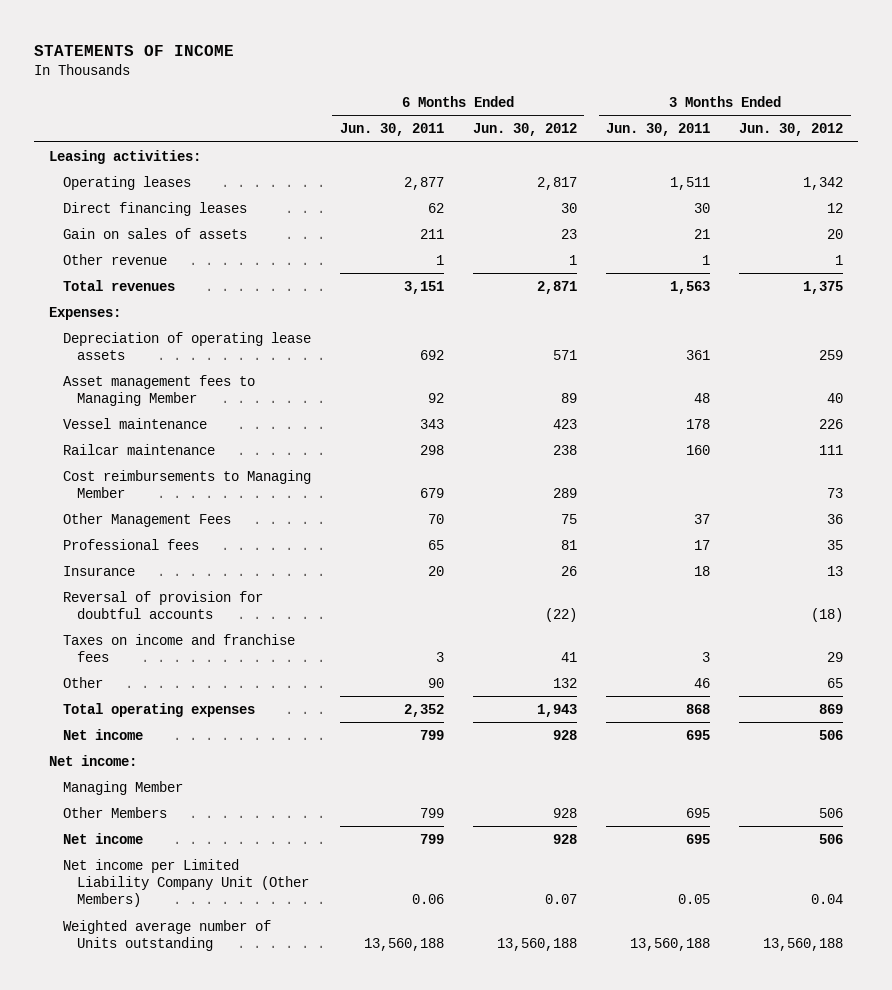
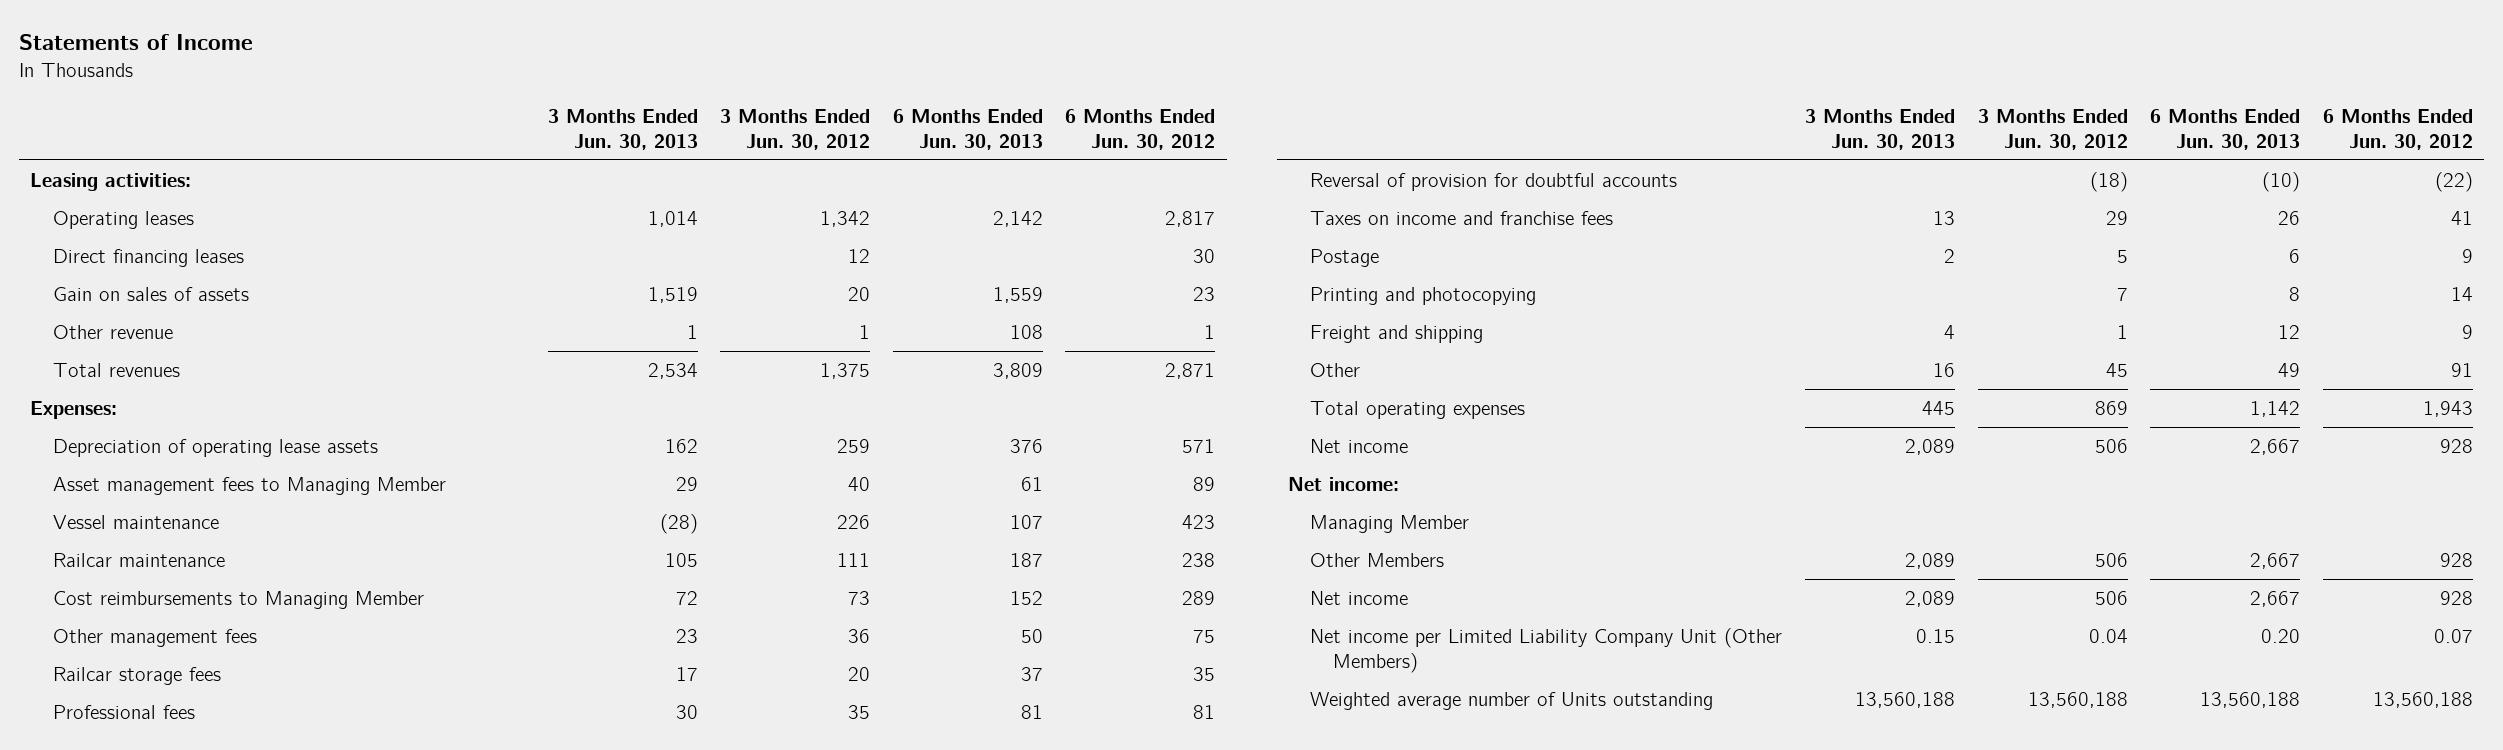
[34,44,235,56] STATEMENTS OF INCOME -> [19,34,254,51] Statements of Income
[339,123,444,137] Jun. 30, 2011 -> none
[606,123,711,137] Jun. 30, 2011 -> none
none -> [547,109,698,150] 3 Months Ended Jun. 30, 2013
none -> [892,109,1043,150] 6 Months Ended Jun. 30, 2013
[62,512,231,527] Other Management Fees -> [52,628,257,647] Other management fees
none -> [52,666,221,685] Railcar storage fees
[62,565,135,576] Insurance -> none
none -> [1310,248,1380,267] Postage
none -> [1310,286,1537,305] Printing and photocopying
none -> [1310,324,1484,343] Freight and shipping
[552,677,577,688] 132 -> [2450,362,2473,377] 91
[827,677,844,688] 65 -> [2105,362,2128,377] 45

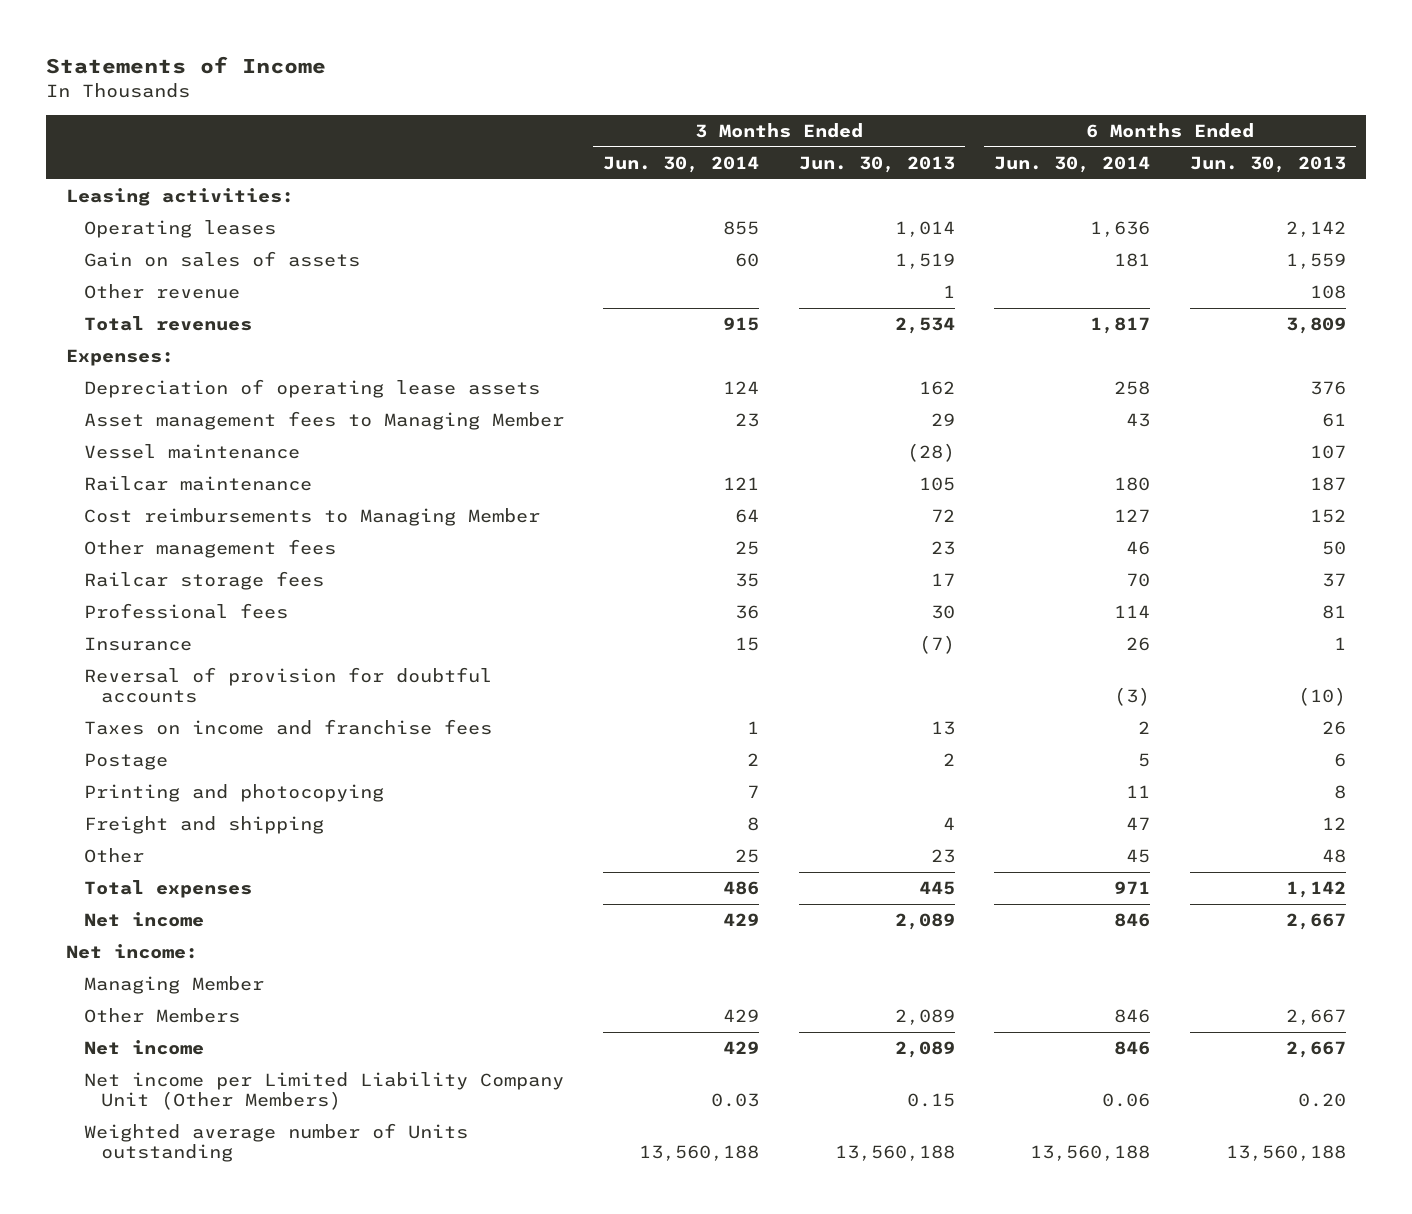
[720,109,871,150] 3 Months Ended Jun. 30, 2012 -> none
[1065,109,1216,150] 6 Months Ended Jun. 30, 2012 -> none
none -> [603,155,760,173] Jun. 30, 2014
none -> [994,155,1151,173] Jun. 30, 2014
[52,248,244,267] Direct financing leases -> none
none -> [83,637,192,652] Insurance
[1933,362,1956,377] 16 -> [930,849,955,864] 23
[2278,362,2301,377] 49 -> [1321,849,1346,864] 48
[1310,400,1526,419] Total operating expenses -> [83,880,252,899] Total expenses

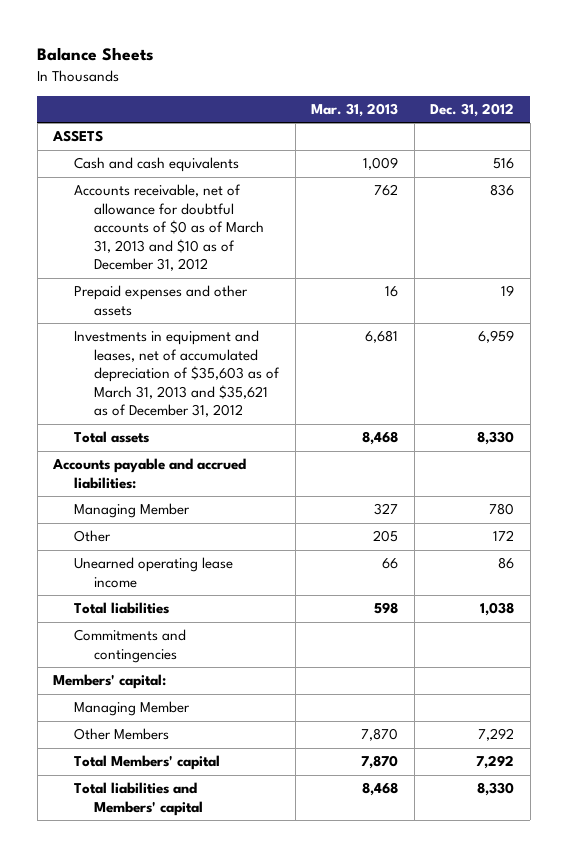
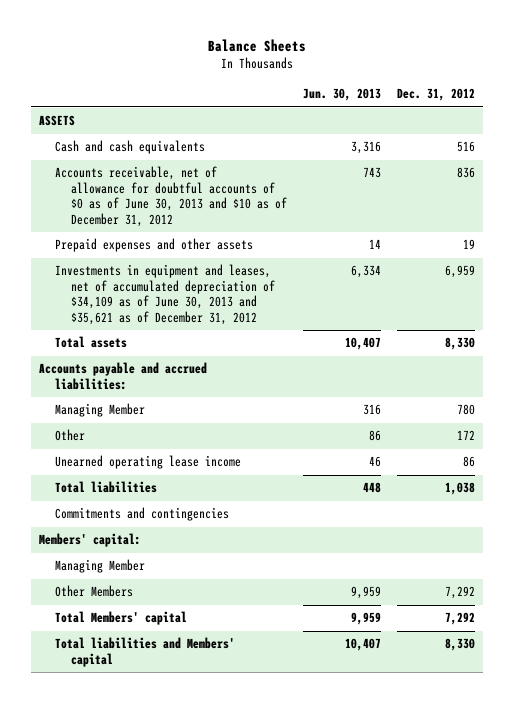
[311,102,399,117] Mar. 31, 2013 -> none
none -> [303,88,382,102] Jun. 30, 2013
[73,184,265,272] Accounts receivable, net of allowance for doubtful accounts of $0 as of March 31, 2013 and $10 as of December 31, 2012 -> [55,166,288,227] Accounts receivable, net of allowance for doubtful accounts of $0 as of June 30, 2013 and $10 as of December 31, 2012
[73,330,281,418] Investments in equipment and leases, net of accumulated depreciation of $35,603 as of March 31, 2013 and $35,621 as of December 31, 2012 -> [55,264,276,325] Investments in equipment and leases, net of accumulated depreciation of $34,109 as of June 30, 2013 and $35,621 as of December 31, 2012

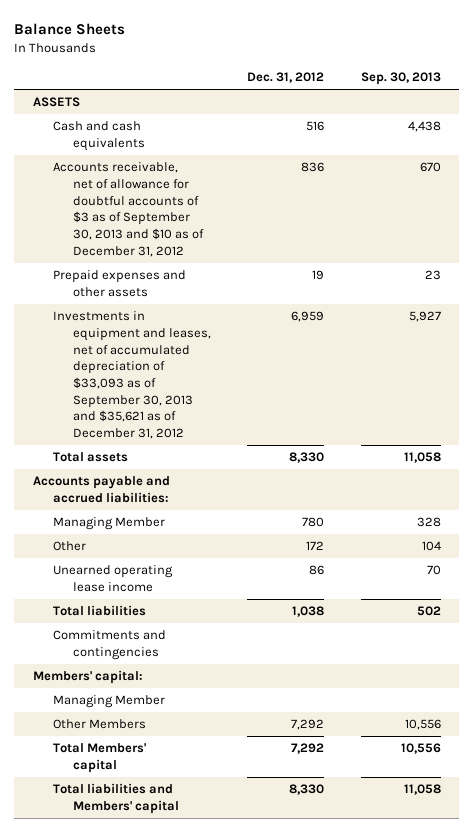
[303,88,382,102] Jun. 30, 2013 -> none
none -> [360,71,441,85] Sep. 30, 2013
[55,166,288,227] Accounts receivable, net of allowance for doubtful accounts of $0 as of June 30, 2013 and $10 as of December 31, 2012 -> [52,162,204,257] Accounts receivable, net of allowance for doubtful accounts of $3 as of September 30, 2013 and $10 as of December 31, 2012
[55,264,276,325] Investments in equipment and leases, net of accumulated depreciation of $34,109 as of June 30, 2013 and $35,621 as of December 31, 2012 -> [52,311,211,440] Investments in equipment and leases, net of accumulated depreciation of $33,093 as of September 30, 2013 and $35,621 as of December 31, 2012

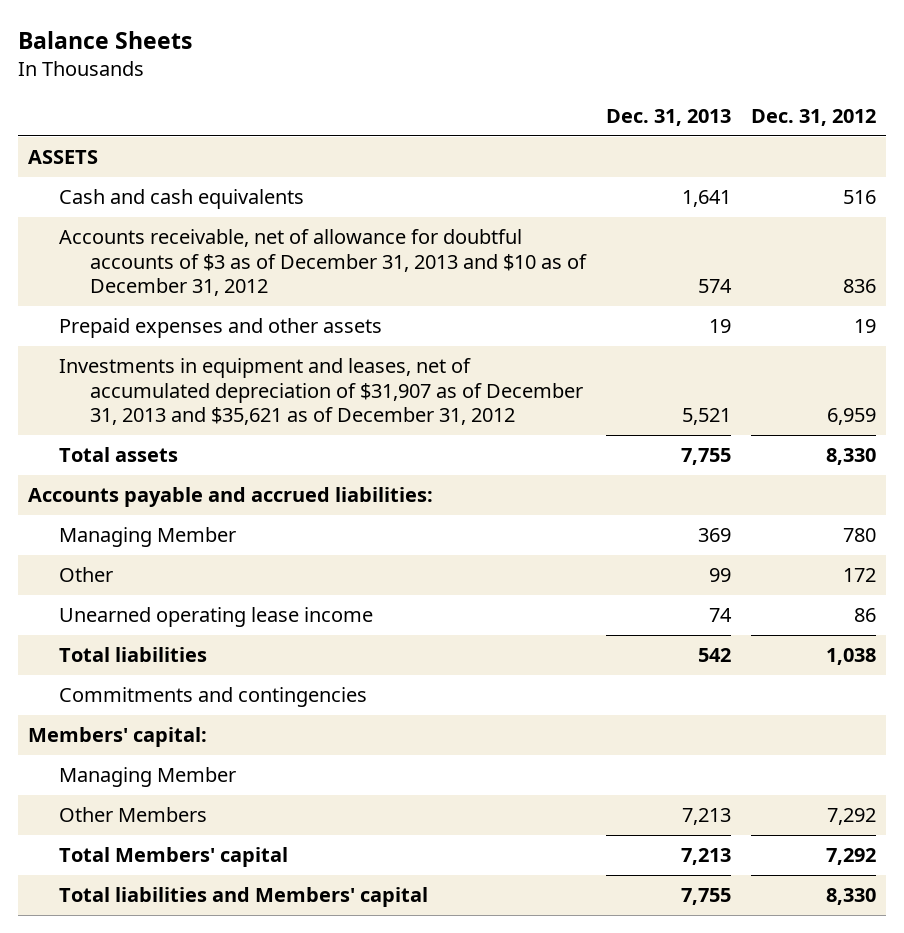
[360,71,441,85] Sep. 30, 2013 -> none
none -> [606,109,732,127] Dec. 31, 2013
[52,162,204,257] Accounts receivable, net of allowance for doubtful accounts of $3 as of September 30, 2013 and $10 as of December 31, 2012 -> [59,229,588,297] Accounts receivable, net of allowance for doubtful accounts of $3 as of December 31, 2013 and $10 as of December 31, 2012
[52,311,211,440] Investments in equipment and leases, net of accumulated depreciation of $33,093 as of September 30, 2013 and $35,621 as of December 31, 2012 -> [59,358,584,426] Investments in equipment and leases, net of accumulated depreciation of $31,907 as of December 31, 2013 and $35,621 as of December 31, 2012

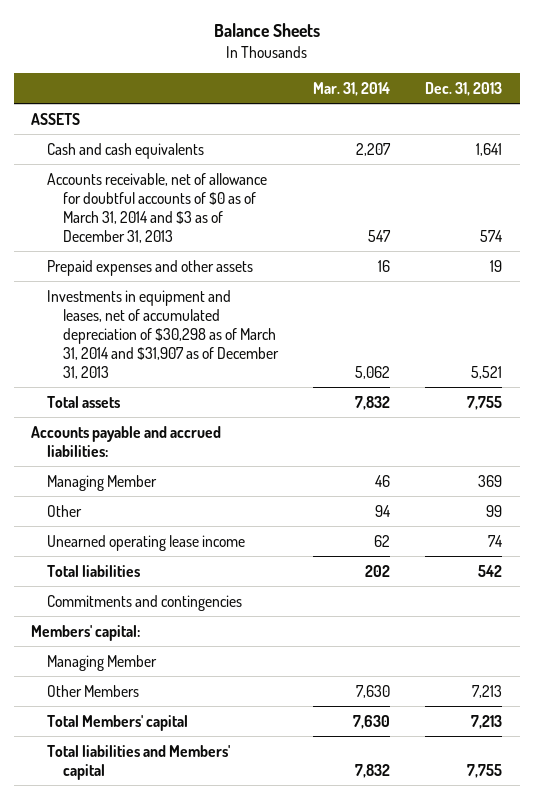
[750,109,876,127] Dec. 31, 2012 -> none
none -> [313,81,391,96] Mar. 31, 2014
[59,229,588,297] Accounts receivable, net of allowance for doubtful accounts of $3 as of December 31, 2013 and $10 as of December 31, 2012 -> [47,172,268,243] Accounts receivable, net of allowance for doubtful accounts of $0 as of March 31, 2014 and $3 as of December 31, 2013
[59,358,584,426] Investments in equipment and leases, net of accumulated depreciation of $31,907 as of December 31, 2013 and $35,621 as of December 31, 2012 -> [47,289,280,379] Investments in equipment and leases, net of accumulated depreciation of $30,298 as of March 31, 2014 and $31,907 as of December 31, 2013

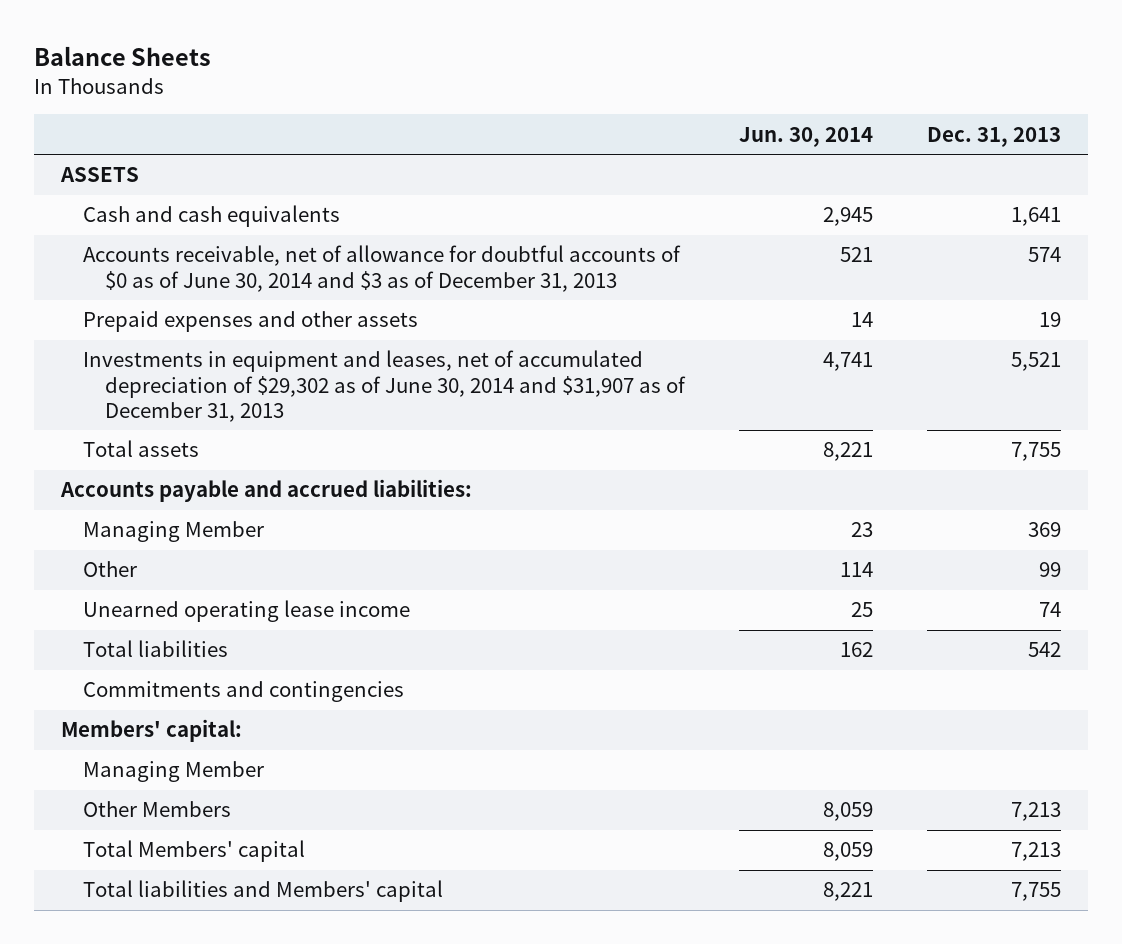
[313,81,391,96] Mar. 31, 2014 -> none
none -> [738,126,873,147] Jun. 30, 2014
[47,172,268,243] Accounts receivable, net of allowance for doubtful accounts of $0 as of March 31, 2014 and $3 as of December 31, 2013 -> [83,245,682,292] Accounts receivable, net of allowance for doubtful accounts of $0 as of June 30, 2014 and $3 as of December 31, 2013
[47,289,280,379] Investments in equipment and leases, net of accumulated depreciation of $30,298 as of March 31, 2014 and $31,907 as of December 31, 2013 -> [83,350,686,422] Investments in equipment and leases, net of accumulated depreciation of $29,302 as of June 30, 2014 and $31,907 as of December 31, 2013

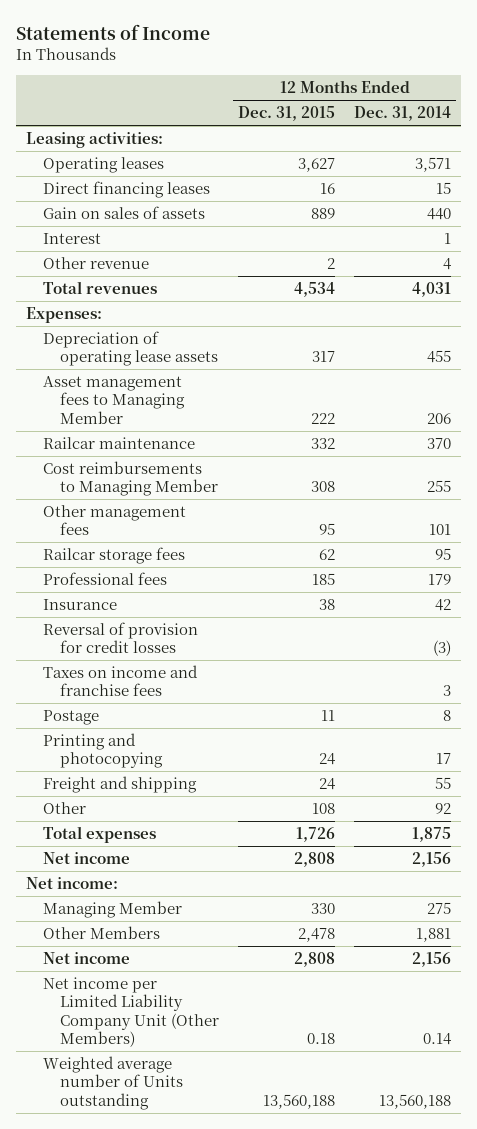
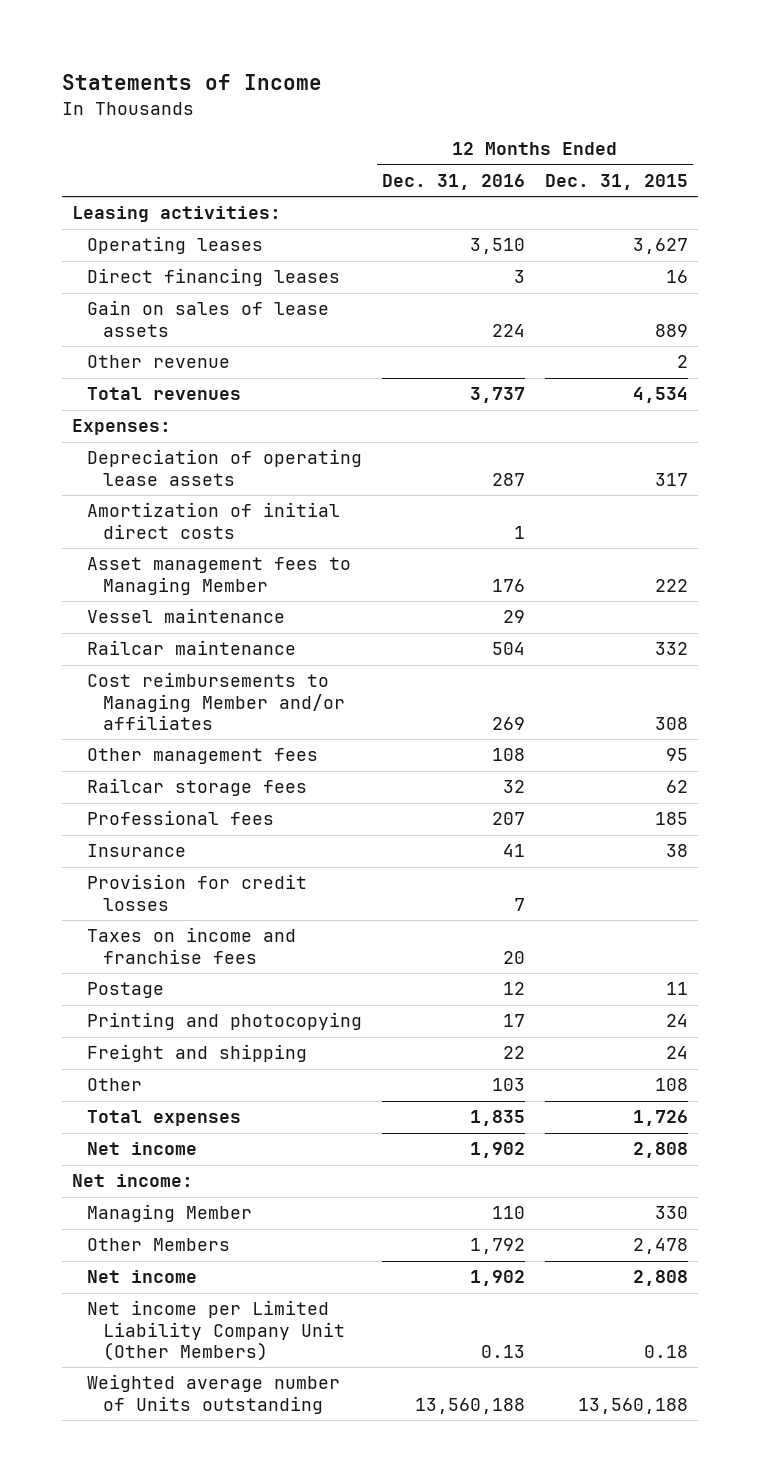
[354,106,452,122] Dec. 31, 2014 -> none
none -> [382,174,526,191] Dec. 31, 2016
[42,233,101,245] Interest -> none
[42,206,205,220] Gain on sales of assets -> [87,300,330,337] Gain on sales of lease assets
none -> [87,502,341,539] Amortization of initial direct costs
none -> [87,608,286,624] Vessel maintenance
[42,461,218,497] Cost reimbursements to Managing Member -> [87,672,346,730] Cost reimbursements to Managing Member and/or affiliates
[42,622,198,654] Reversal of provision for credit losses -> [87,874,308,911] Provision for credit losses

